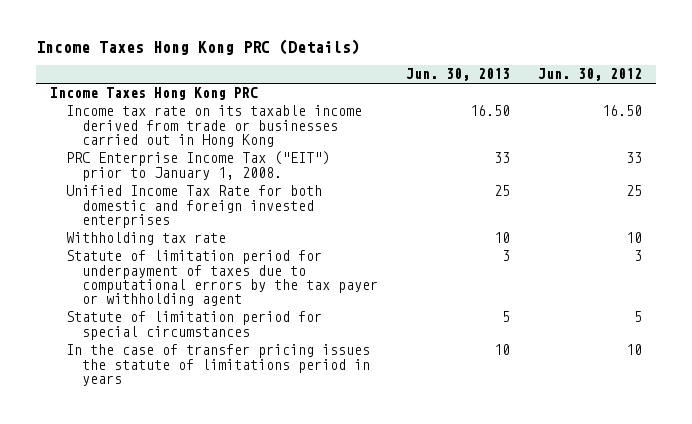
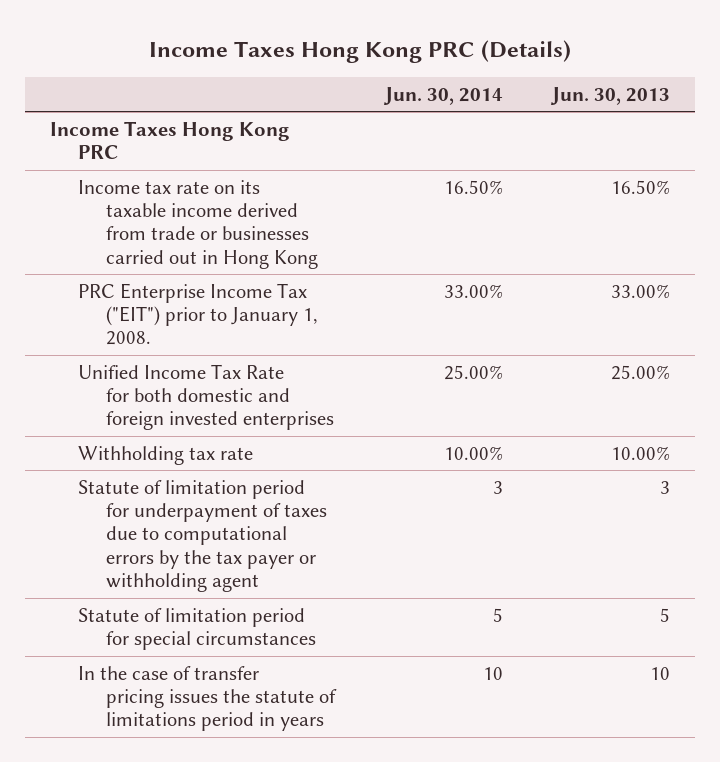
[538,68,643,82] Jun. 30, 2012 -> none
none -> [382,86,503,105] Jun. 30, 2014
[470,105,511,117] 16.50 -> [611,179,671,194] 16.50%
[494,152,511,164] 33 -> [611,283,671,298] 33.00%
[494,185,511,197] 25 -> [611,364,671,380] 25.00%
[494,232,511,244] 10 -> [611,445,671,460] 10.00%

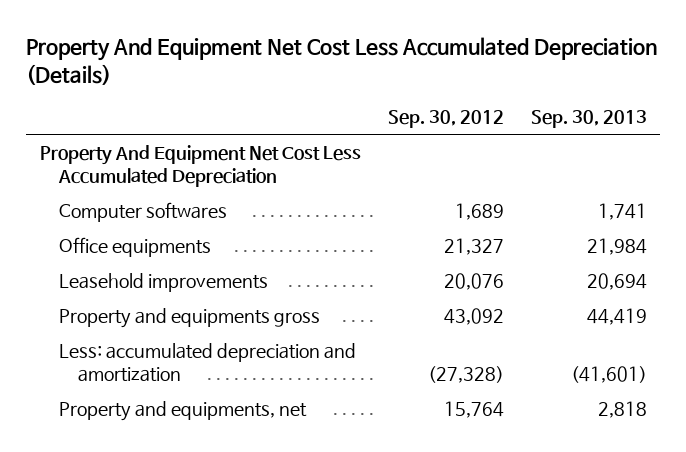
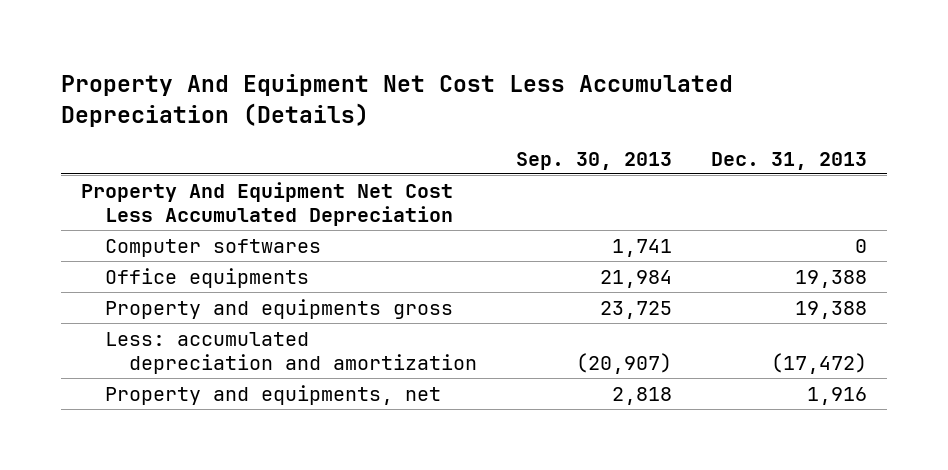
[387,110,504,129] Sep. 30, 2012 -> none
none -> [711,151,868,170] Dec. 31, 2013
[58,272,268,292] Leasehold improvements -> none
[586,307,647,325] 44,419 -> [600,300,673,319] 23,725
[570,365,647,383] (41,601) -> [576,352,673,374] (20,907)

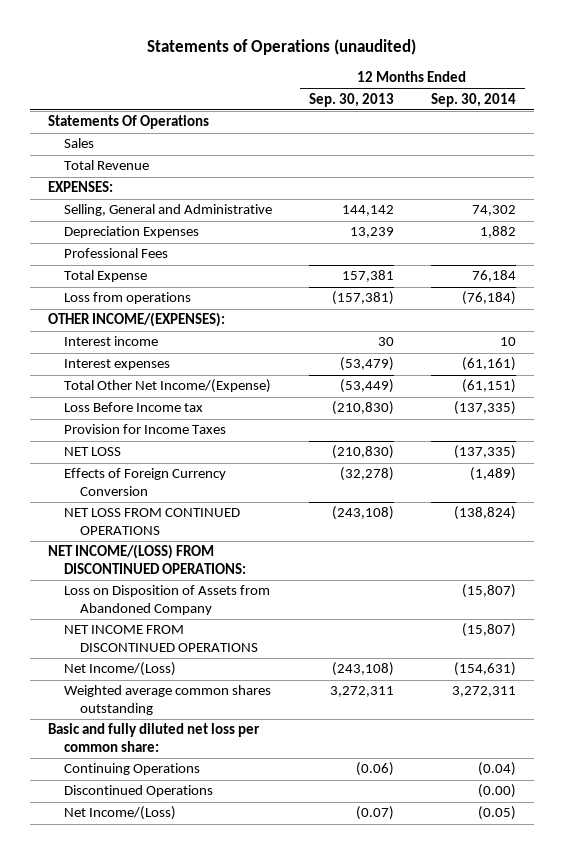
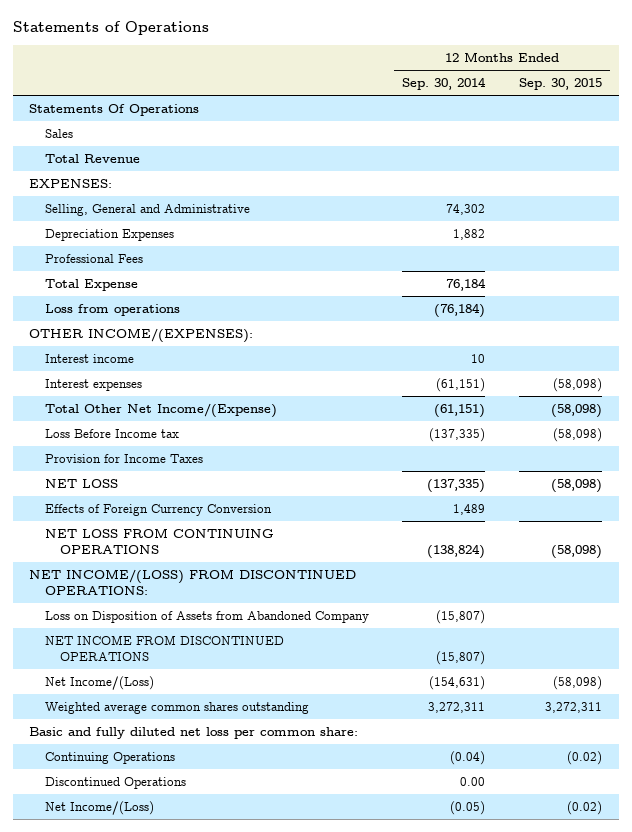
[147,39,417,56] Statements of Operations (unaudited) -> [12,21,209,36] Statements of Operations
[308,92,394,107] Sep. 30, 2013 -> none
none -> [519,78,603,91] Sep. 30, 2015
[461,357,516,372] (61,161) -> [436,377,486,392] (61,151)
[469,467,516,482] (1,489) -> [453,503,486,515] 1,489
[64,508,241,535] NET LOSS FROM CONTINUED OPERATIONS -> [44,527,274,554] NET LOSS FROM CONTINUING OPERATIONS
[477,784,516,799] (0.00) -> [460,776,486,786] 0.00

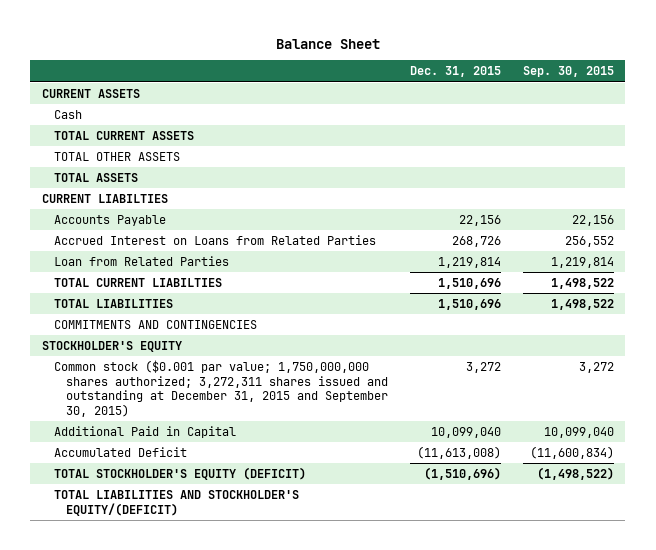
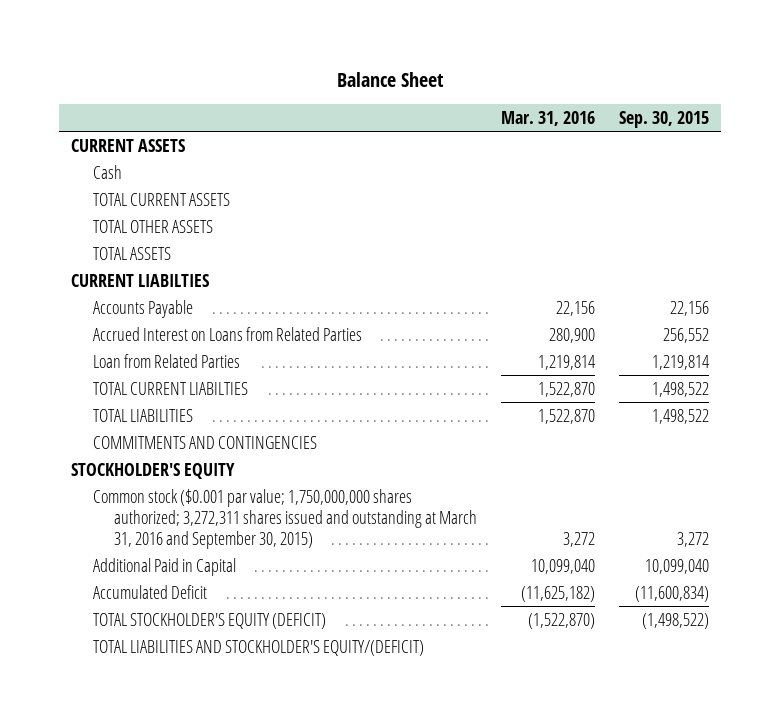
[409,66,501,78] Dec. 31, 2015 -> none
none -> [500,110,595,126] Mar. 31, 2016
[53,359,388,418] Common stock ($0.001 par value; 1,750,000,000 shares authorized; 3,272,311 shares issued and outstanding at December 31, 2015 and September 30, 2015) -> [92,488,477,549] Common stock ($0.001 par value; 1,750,000,000 shares authorized; 3,272,311 shares issued and outstanding at March 31, 2016 and September 30, 2015)

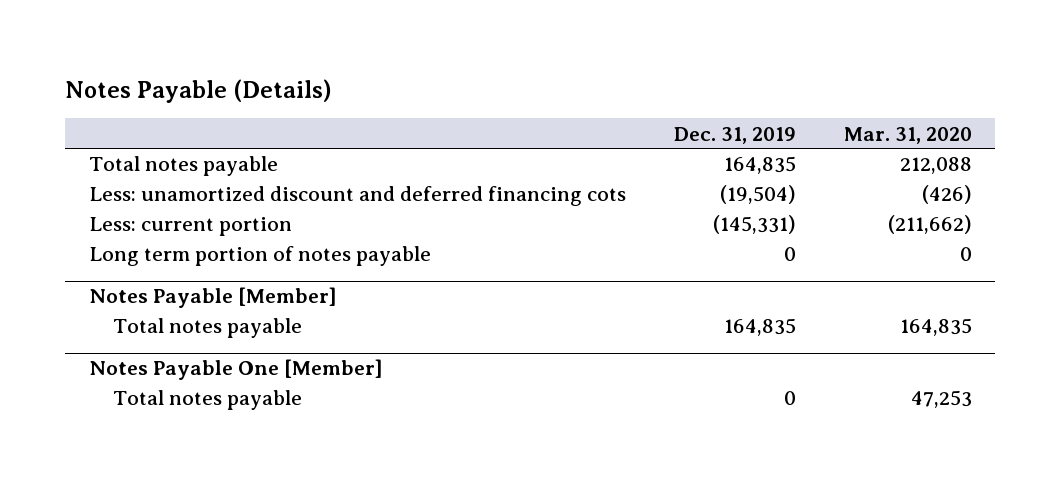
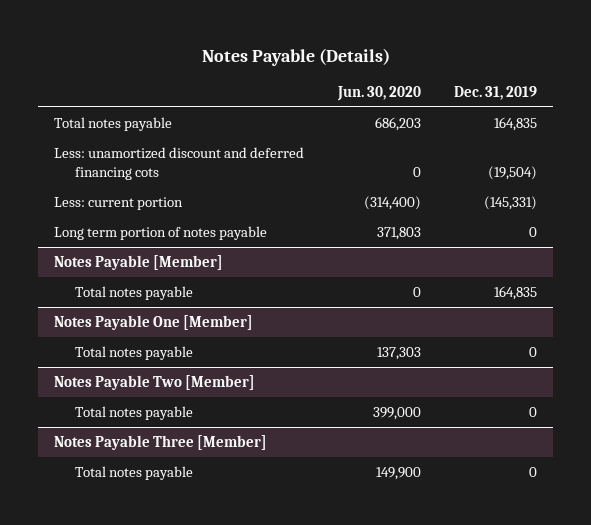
[843,126,972,144] Mar. 31, 2020 -> none
none -> [336,85,421,101] Jun. 30, 2020
none -> [54,375,256,391] Notes Payable Two [Member]
none -> [75,406,194,421] Total notes payable
none -> [54,435,268,451] Notes Payable Three [Member]
none -> [75,466,194,481] Total notes payable

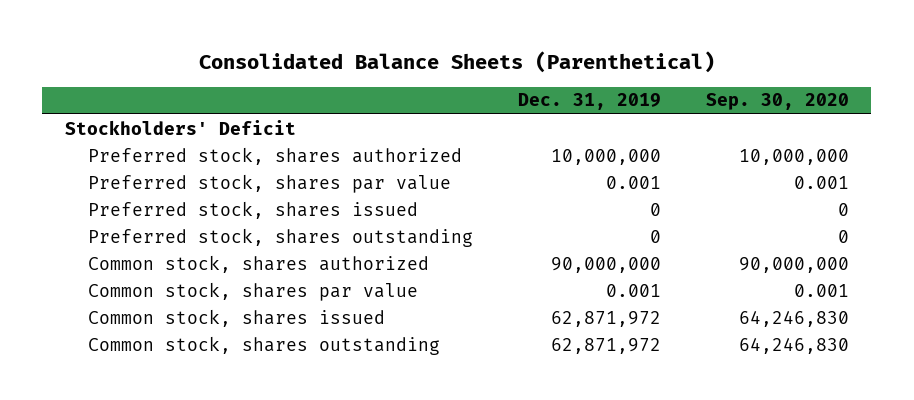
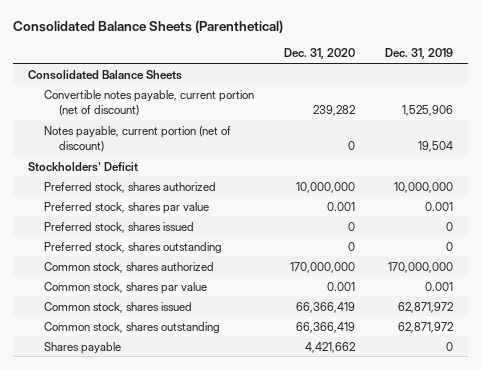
[705,93,849,111] Sep. 30, 2020 -> none
none -> [283,48,355,60] Dec. 31, 2020
none -> [28,69,183,80] Consolidated Balance Sheets
none -> [43,89,254,116] Convertible notes payable, current portion (net of discount)
none -> [43,125,231,152] Notes payable, current portion (net of discount)
[550,256,661,273] 90,000,000 -> [388,261,454,273] 170,000,000
none -> [43,341,121,354] Shares payable

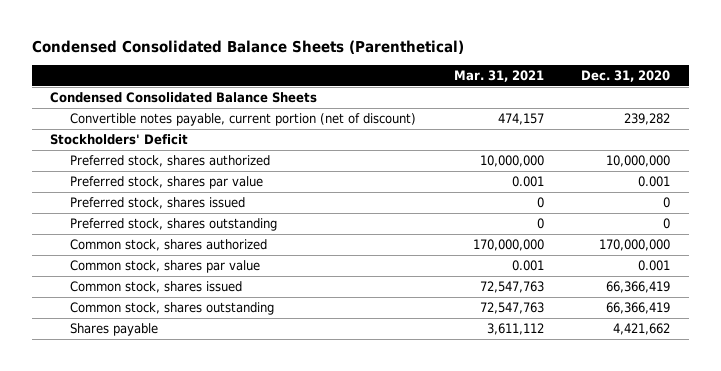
[12,20,283,34] Consolidated Balance Sheets (Parenthetical) -> [31,39,464,54] Condensed Consolidated Balance Sheets (Parenthetical)
[385,48,454,60] Dec. 31, 2019 -> none
none -> [453,70,544,83] Mar. 31, 2021
[28,69,183,80] Consolidated Balance Sheets -> [50,92,318,104] Condensed Consolidated Balance Sheets
[43,125,231,152] Notes payable, current portion (net of discount) -> none

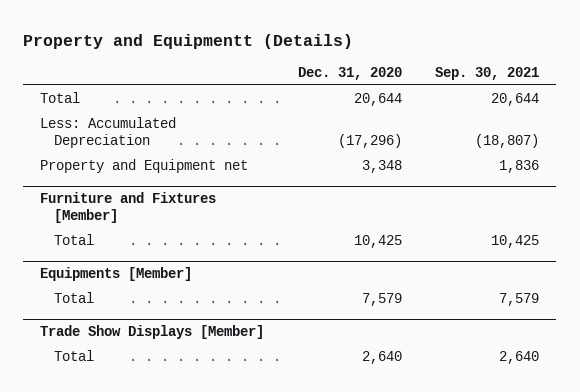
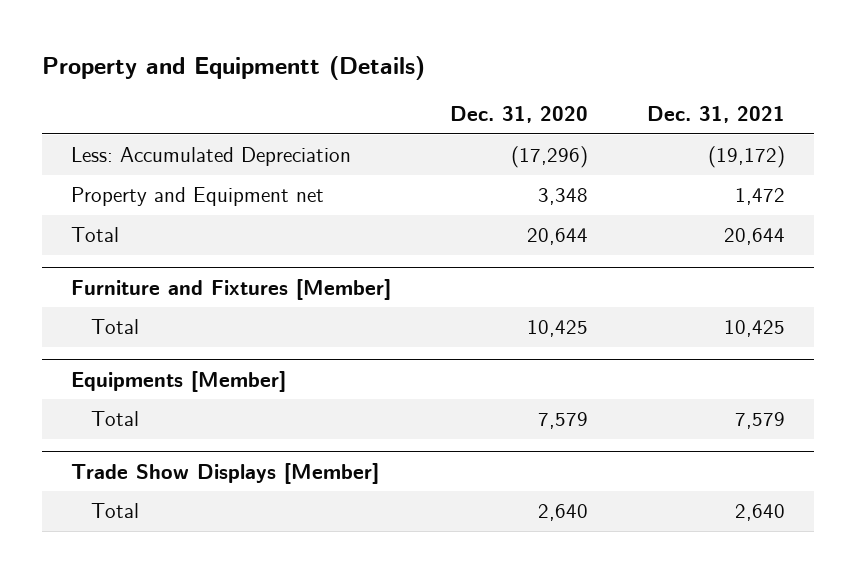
[435,67,540,81] Sep. 30, 2021 -> none
none -> [647,106,786,124] Dec. 31, 2021
[40,92,81,104] Total -> [71,227,120,243] Total

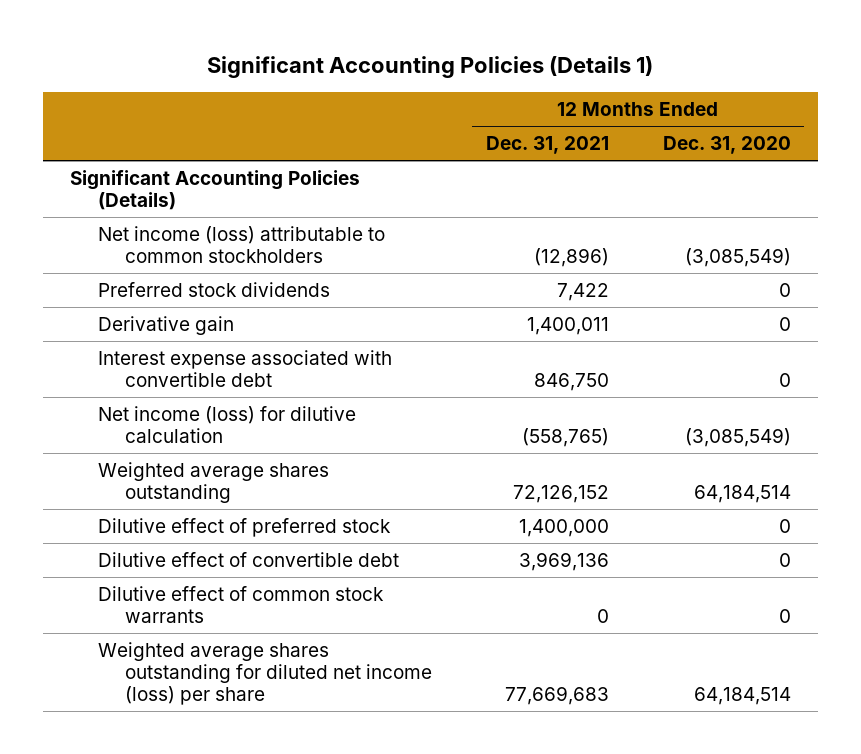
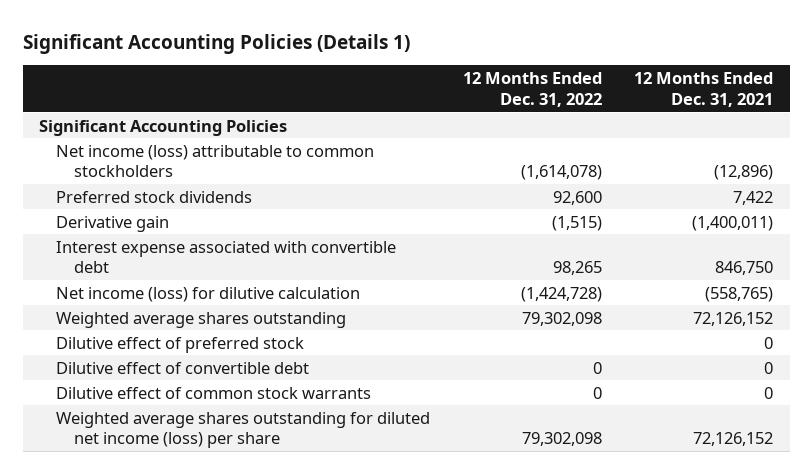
[662,136,791,155] Dec. 31, 2020 -> none
none -> [462,72,602,107] 12 Months Ended Dec. 31, 2022
[70,170,361,211] Significant Accounting Policies (Details) -> [38,119,287,136] Significant Accounting Policies
[526,317,609,336] 1,400,011 -> [692,215,774,231] (1,400,011)
[518,519,609,538] 1,400,000 -> [764,336,774,349] 0
[518,552,609,572] 3,969,136 -> [764,361,774,374] 0
[504,686,609,706] 77,669,683 -> [693,432,774,447] 72,126,152

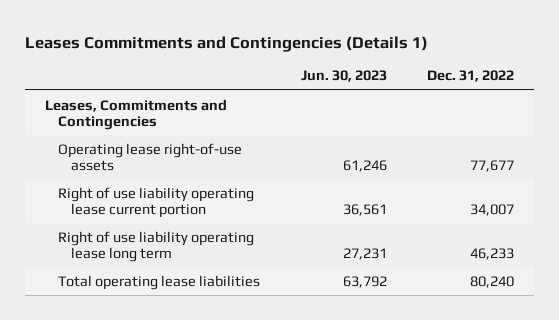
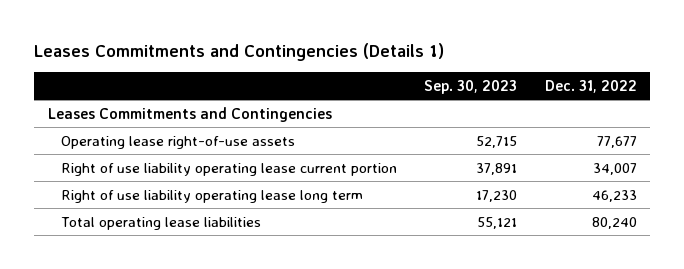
[300,70,387,83] Jun. 30, 2023 -> none
none -> [424,79,518,94] Sep. 30, 2023
[45,98,228,131] Leases, Commitments and Contingencies -> [47,106,332,122] Leases Commitments and Contingencies

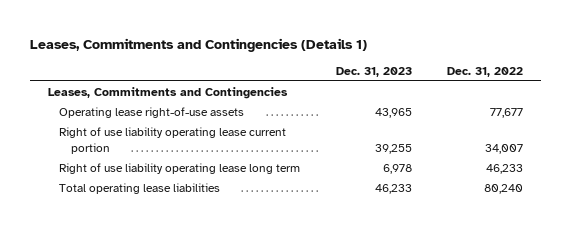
[33,43,444,62] Leases Commitments and Contingencies (Details 1) -> [30,37,368,52] Leases, Commitments and Contingencies (Details 1)
[424,79,518,94] Sep. 30, 2023 -> none
none -> [335,66,412,77] Dec. 31, 2023
[47,106,332,122] Leases Commitments and Contingencies -> [47,87,288,100] Leases, Commitments and Contingencies

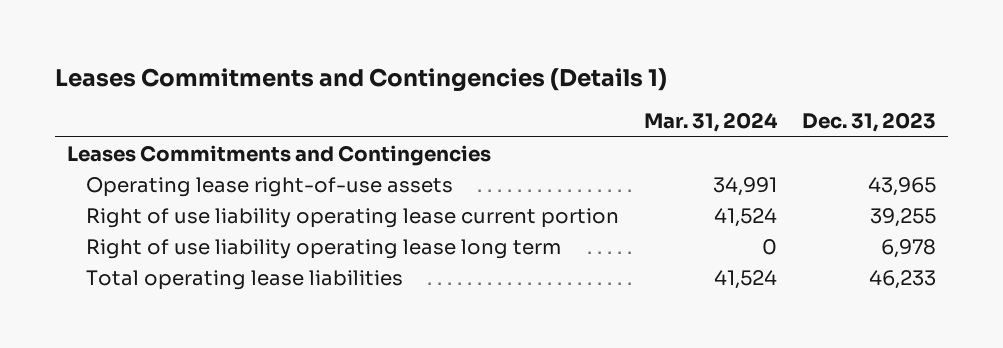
[30,37,368,52] Leases, Commitments and Contingencies (Details 1) -> [54,67,667,92] Leases Commitments and Contingencies (Details 1)
[447,66,524,77] Dec. 31, 2022 -> none
none -> [643,112,778,133] Mar. 31, 2024
[47,87,288,100] Leases, Commitments and Contingencies -> [66,144,491,166] Leases Commitments and Contingencies

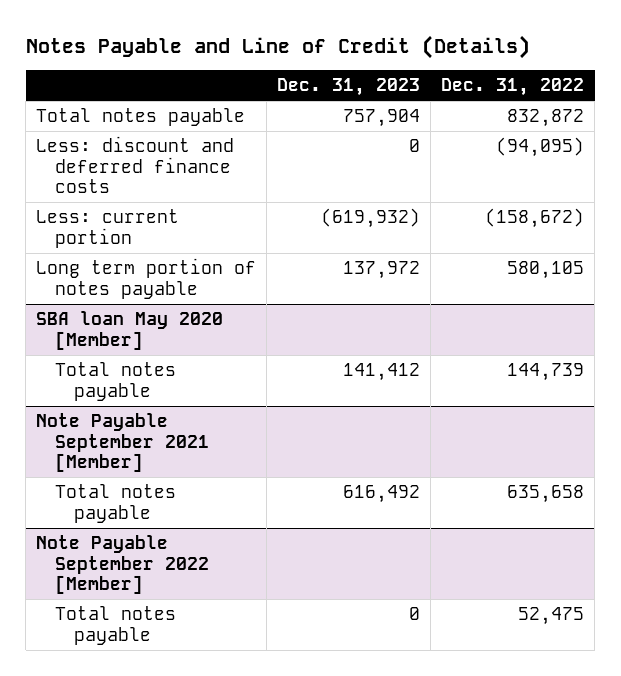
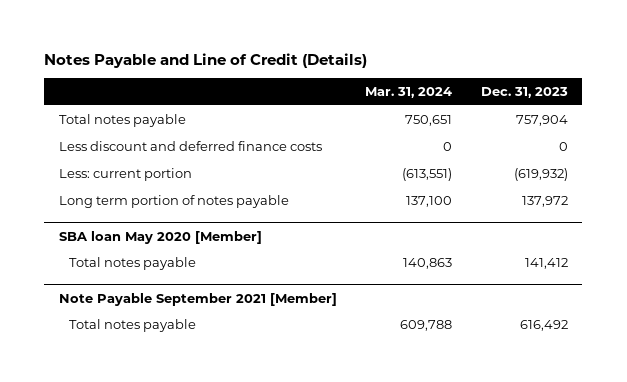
[441,78,585,97] Dec. 31, 2022 -> none
none -> [365,87,453,99] Mar. 31, 2024
[36,136,235,193] Less: discount and deferred finance costs -> [58,141,322,152] Less discount and deferred finance costs
[36,535,210,594] Note Payable September 2022 [Member] -> none
[55,606,177,645] Total notes payable -> none

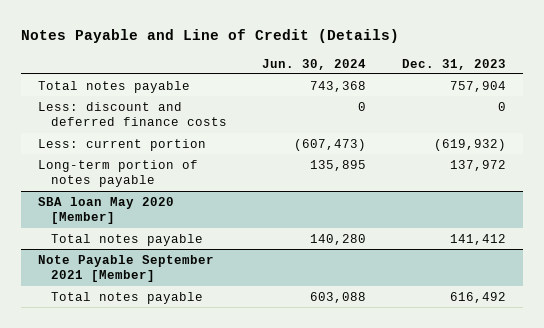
[365,87,453,99] Mar. 31, 2024 -> none
none -> [262,58,367,70] Jun. 30, 2024
[58,141,322,152] Less discount and deferred finance costs -> [38,101,227,127] Less: discount and deferred finance costs
[58,195,289,209] Long term portion of notes payable -> [38,159,199,188] Long-term portion of notes payable

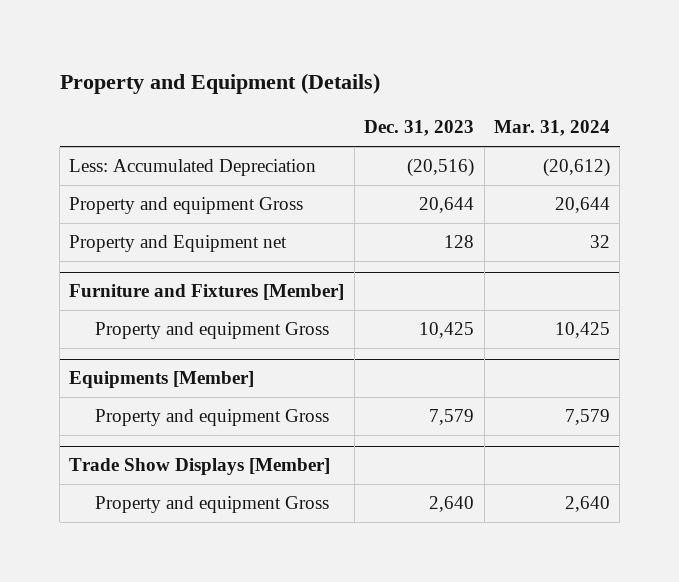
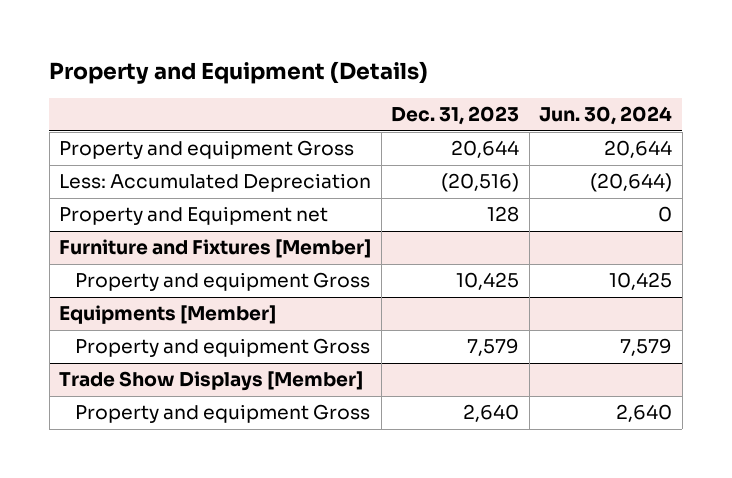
[493,120,610,137] Mar. 31, 2024 -> none
none -> [539,106,673,126] Jun. 30, 2024
[69,159,317,177] Less: Accumulated Depreciation -> [59,173,372,193] Less: Accumulated Depreciation

